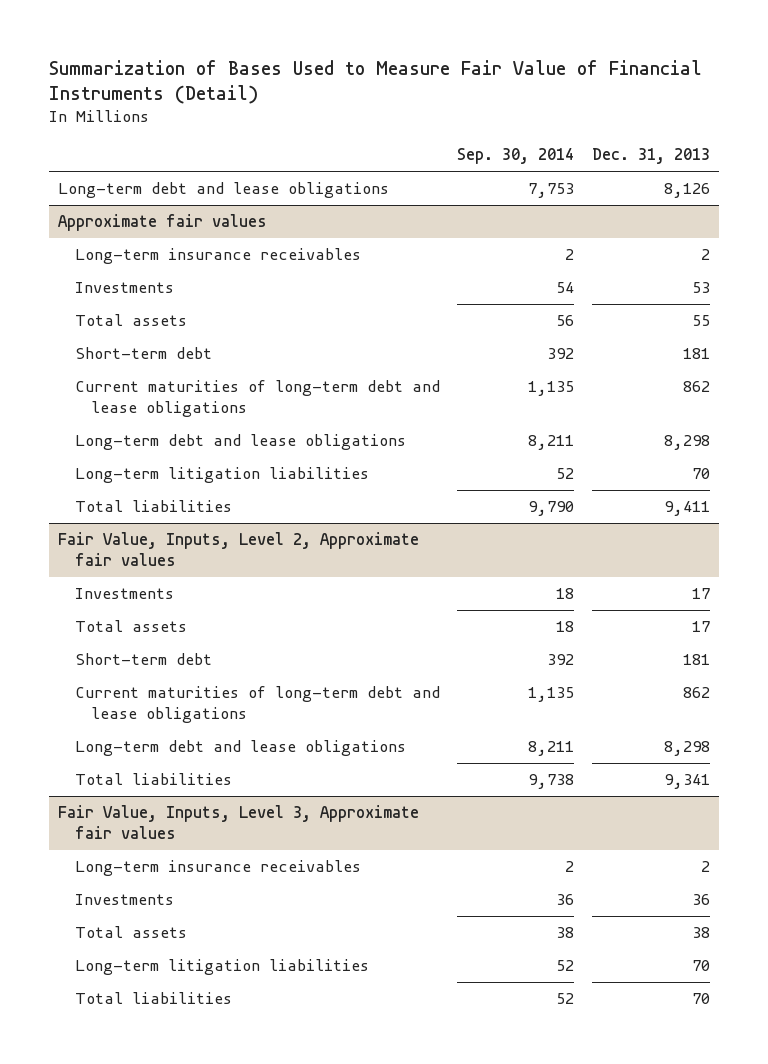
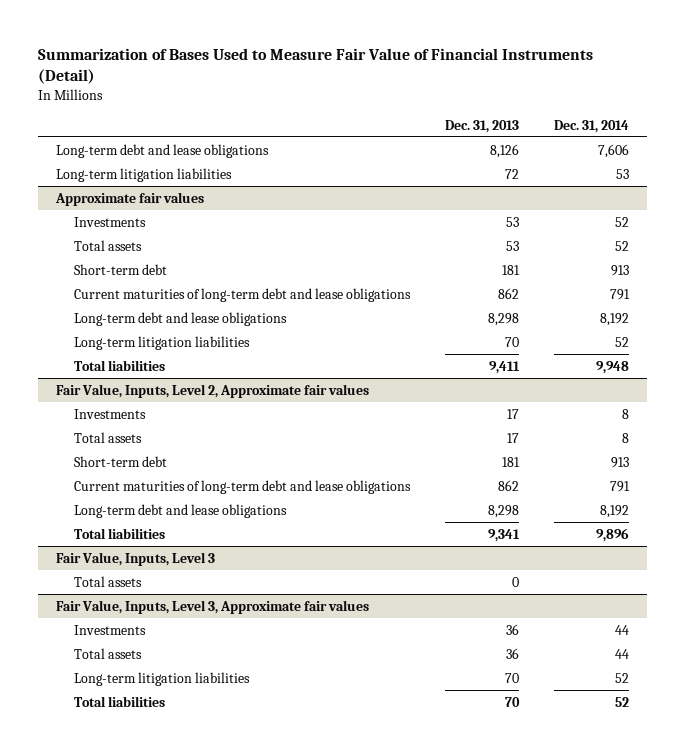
[457,148,575,165] Sep. 30, 2014 -> none
none -> [554,119,630,133] Dec. 31, 2014
none -> [55,167,232,182] Long-term litigation liabilities
[74,247,361,264] Long-term insurance receivables -> none
[691,314,710,326] 55 -> [505,240,519,251] 53
none -> [55,551,215,566] Fair Value, Inputs, Level 3
none -> [73,575,142,587] Total assets
[74,859,361,876] Long-term insurance receivables -> none
[691,926,710,938] 38 -> [505,647,519,659] 36

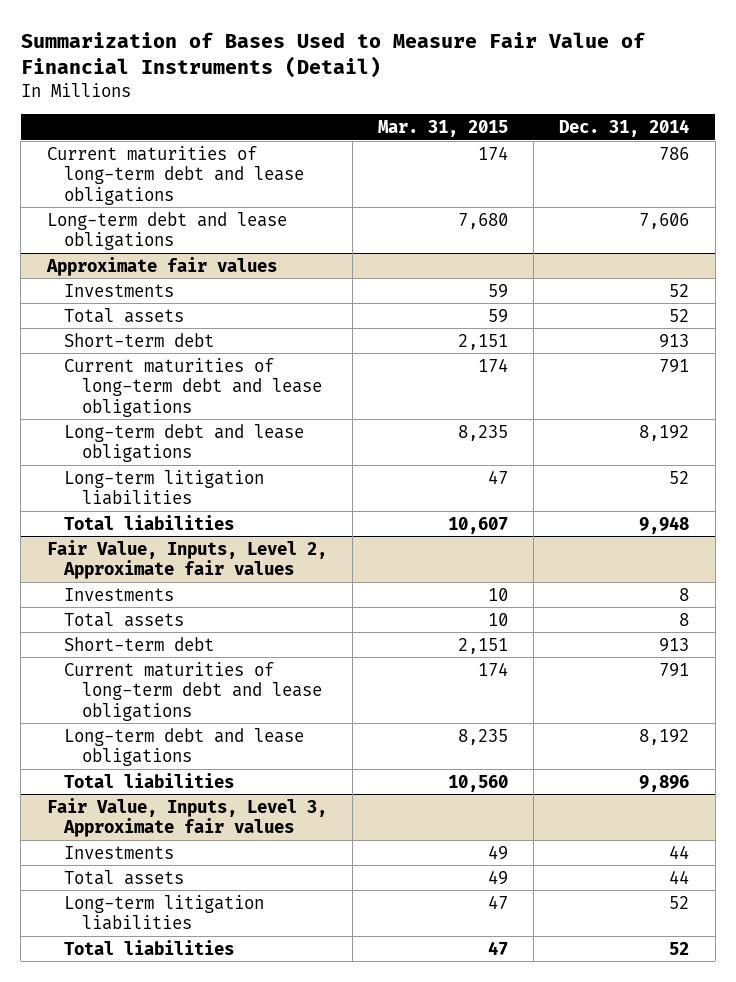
[444,119,519,133] Dec. 31, 2013 -> none
none -> [378,120,509,138] Mar. 31, 2015
none -> [46,145,305,205] Current maturities of long-term debt and lease obligations
[55,167,232,182] Long-term litigation liabilities -> none
[55,551,215,566] Fair Value, Inputs, Level 3 -> none
[73,575,142,587] Total assets -> none

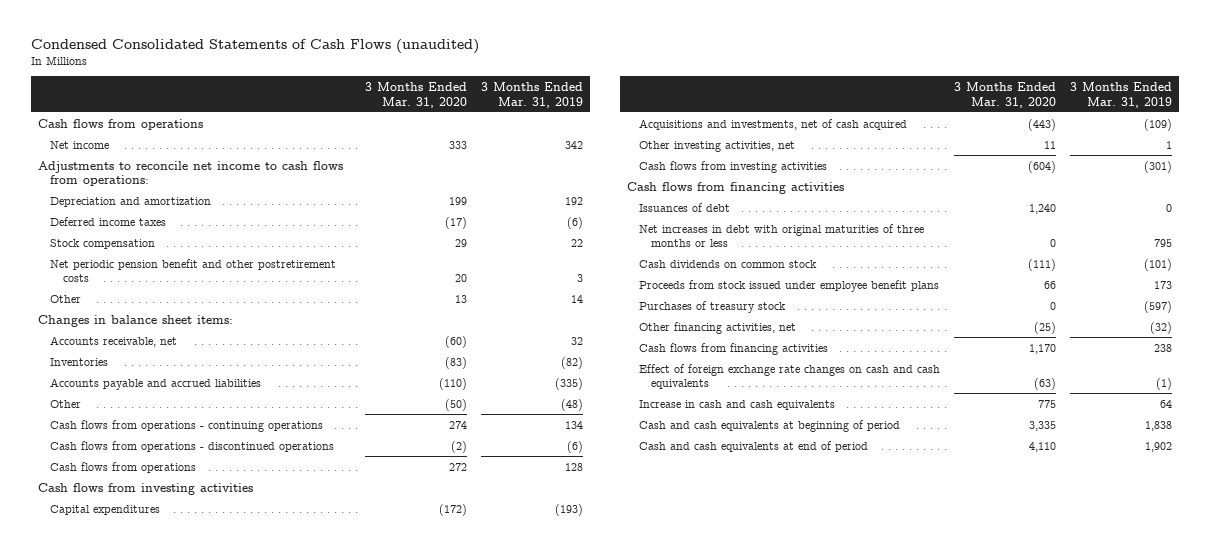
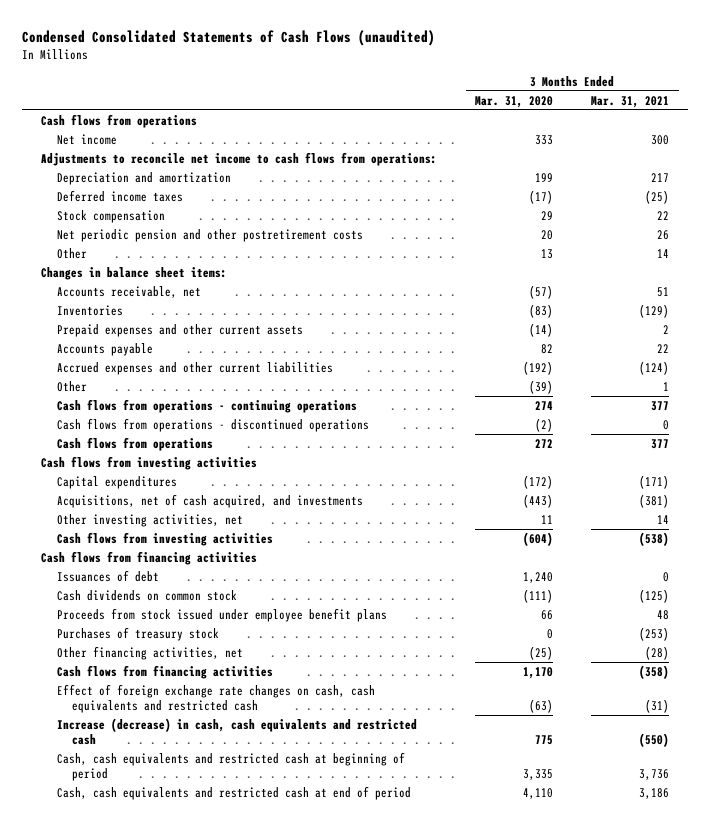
[481,82,584,108] 3 Months Ended Mar. 31, 2019 -> none
none -> [591,95,670,108] Mar. 31, 2021
[50,258,337,283] Net periodic pension benefit and other postretirement costs -> [56,228,363,242] Net periodic pension and other postretirement costs
[445,335,468,348] (60) -> [529,284,554,299] (57)
[50,377,262,390] Accounts payable and accrued liabilities -> none
none -> [56,323,303,337] Prepaid expenses and other current assets
none -> [56,342,153,356] Accounts payable
none -> [56,361,333,375] Accrued expenses and other current liabilities
[445,398,468,411] (50) -> [529,379,554,394] (39)
[638,118,907,130] Acquisitions and investments, net of cash acquired -> [56,493,363,508] Acquisitions, net of cash acquired, and investments
[638,223,924,248] Net increases in debt with original maturities of three months or less -> none
[638,363,940,390] Effect of foreign exchange rate changes on cash and cash equivalents -> [56,683,375,714] Effect of foreign exchange rate changes on cash, cash equivalents and restricted cash
[638,399,835,410] Increase in cash and cash equivalents -> [56,717,417,746] Increase (decrease) in cash, cash equivalents and restricted cash
[638,419,900,432] Cash and cash equivalents at beginning of period -> [56,751,405,782] Cash, cash equivalents and restricted cash at beginning of period
[638,440,868,452] Cash and cash equivalents at end of period -> [56,785,411,800] Cash, cash equivalents and restricted cash at end of period

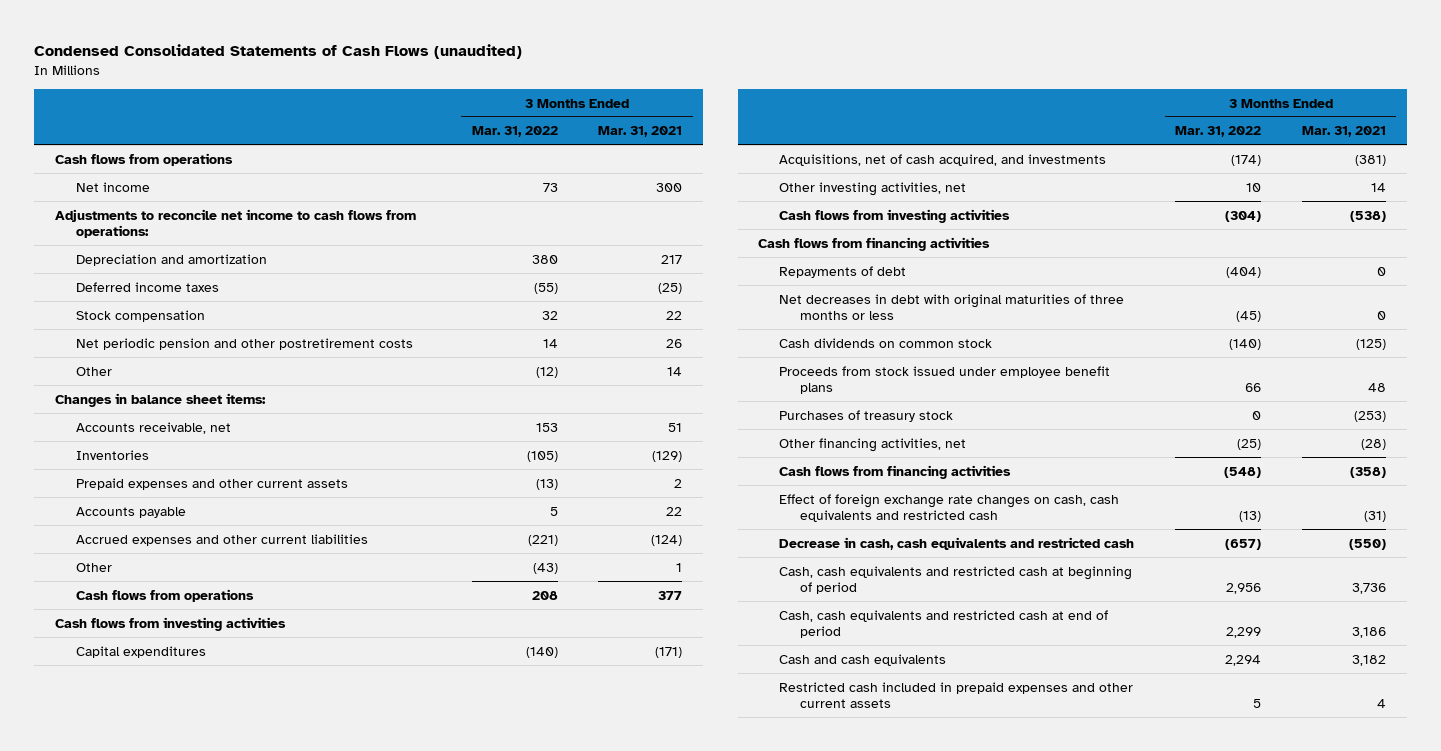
[475,95,554,108] Mar. 31, 2020 -> none
none -> [471,126,558,138] Mar. 31, 2022
[56,398,357,413] Cash flows from operations - continuing operations -> none
[56,417,369,432] Cash flows from operations - discontinued operations -> none
[56,569,159,582] Issuances of debt -> [779,265,907,278] Repayments of debt
none -> [779,293,1125,321] Net decreases in debt with original maturities of three months or less
[56,717,417,746] Increase (decrease) in cash, cash equivalents and restricted cash -> [779,536,1135,550] Decrease in cash, cash equivalents and restricted cash
none -> [779,653,947,666] Cash and cash equivalents
none -> [779,681,1134,709] Restricted cash included in prepaid expenses and other current assets

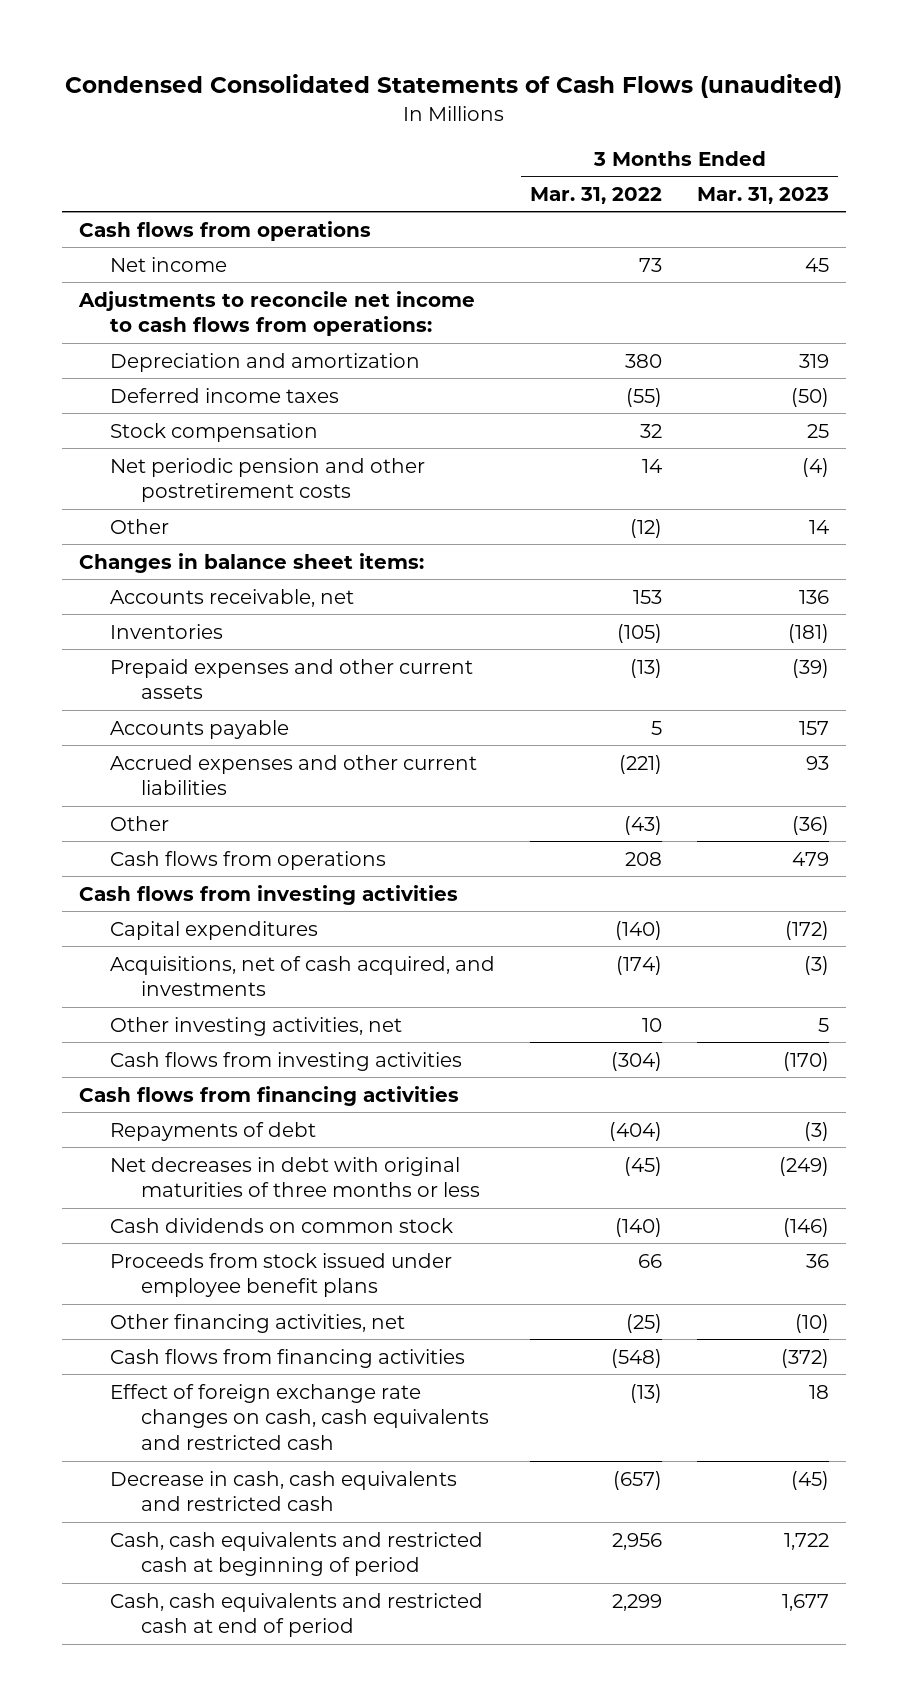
[598,126,683,138] Mar. 31, 2021 -> none
none -> [697,186,830,204] Mar. 31, 2023
[779,409,954,422] Purchases of treasury stock -> none
[779,653,947,666] Cash and cash equivalents -> none
[779,681,1134,709] Restricted cash included in prepaid expenses and other current assets -> none

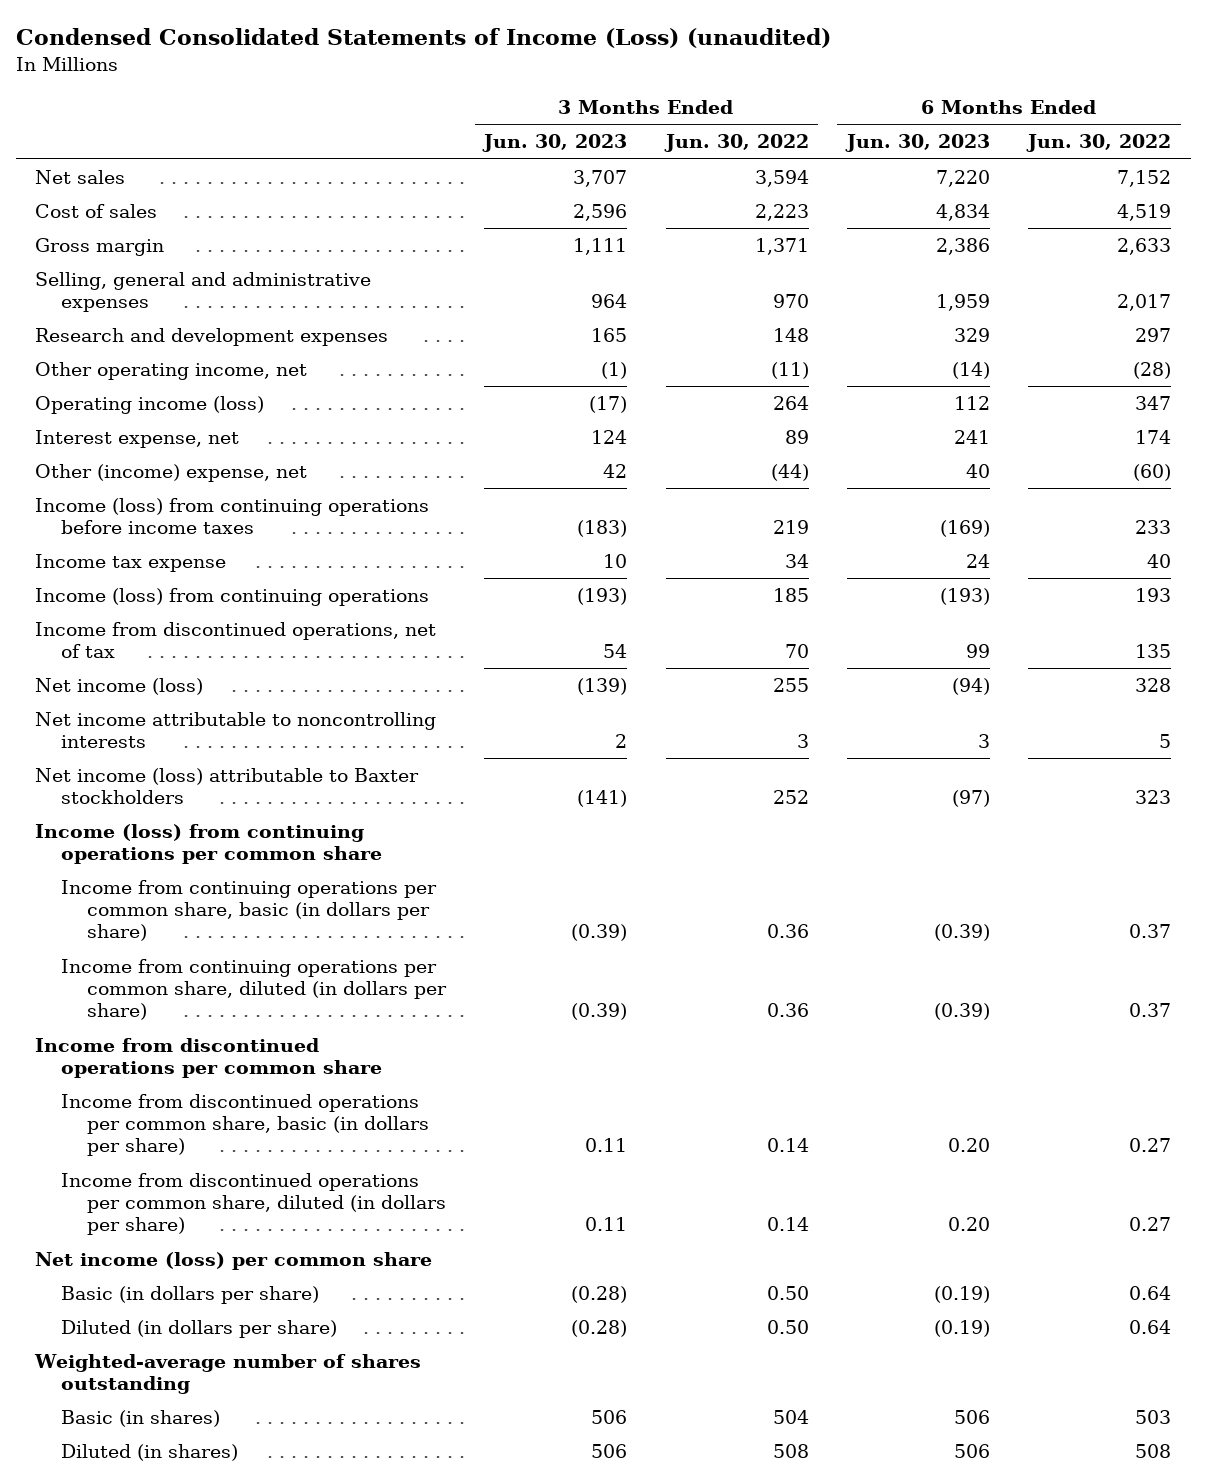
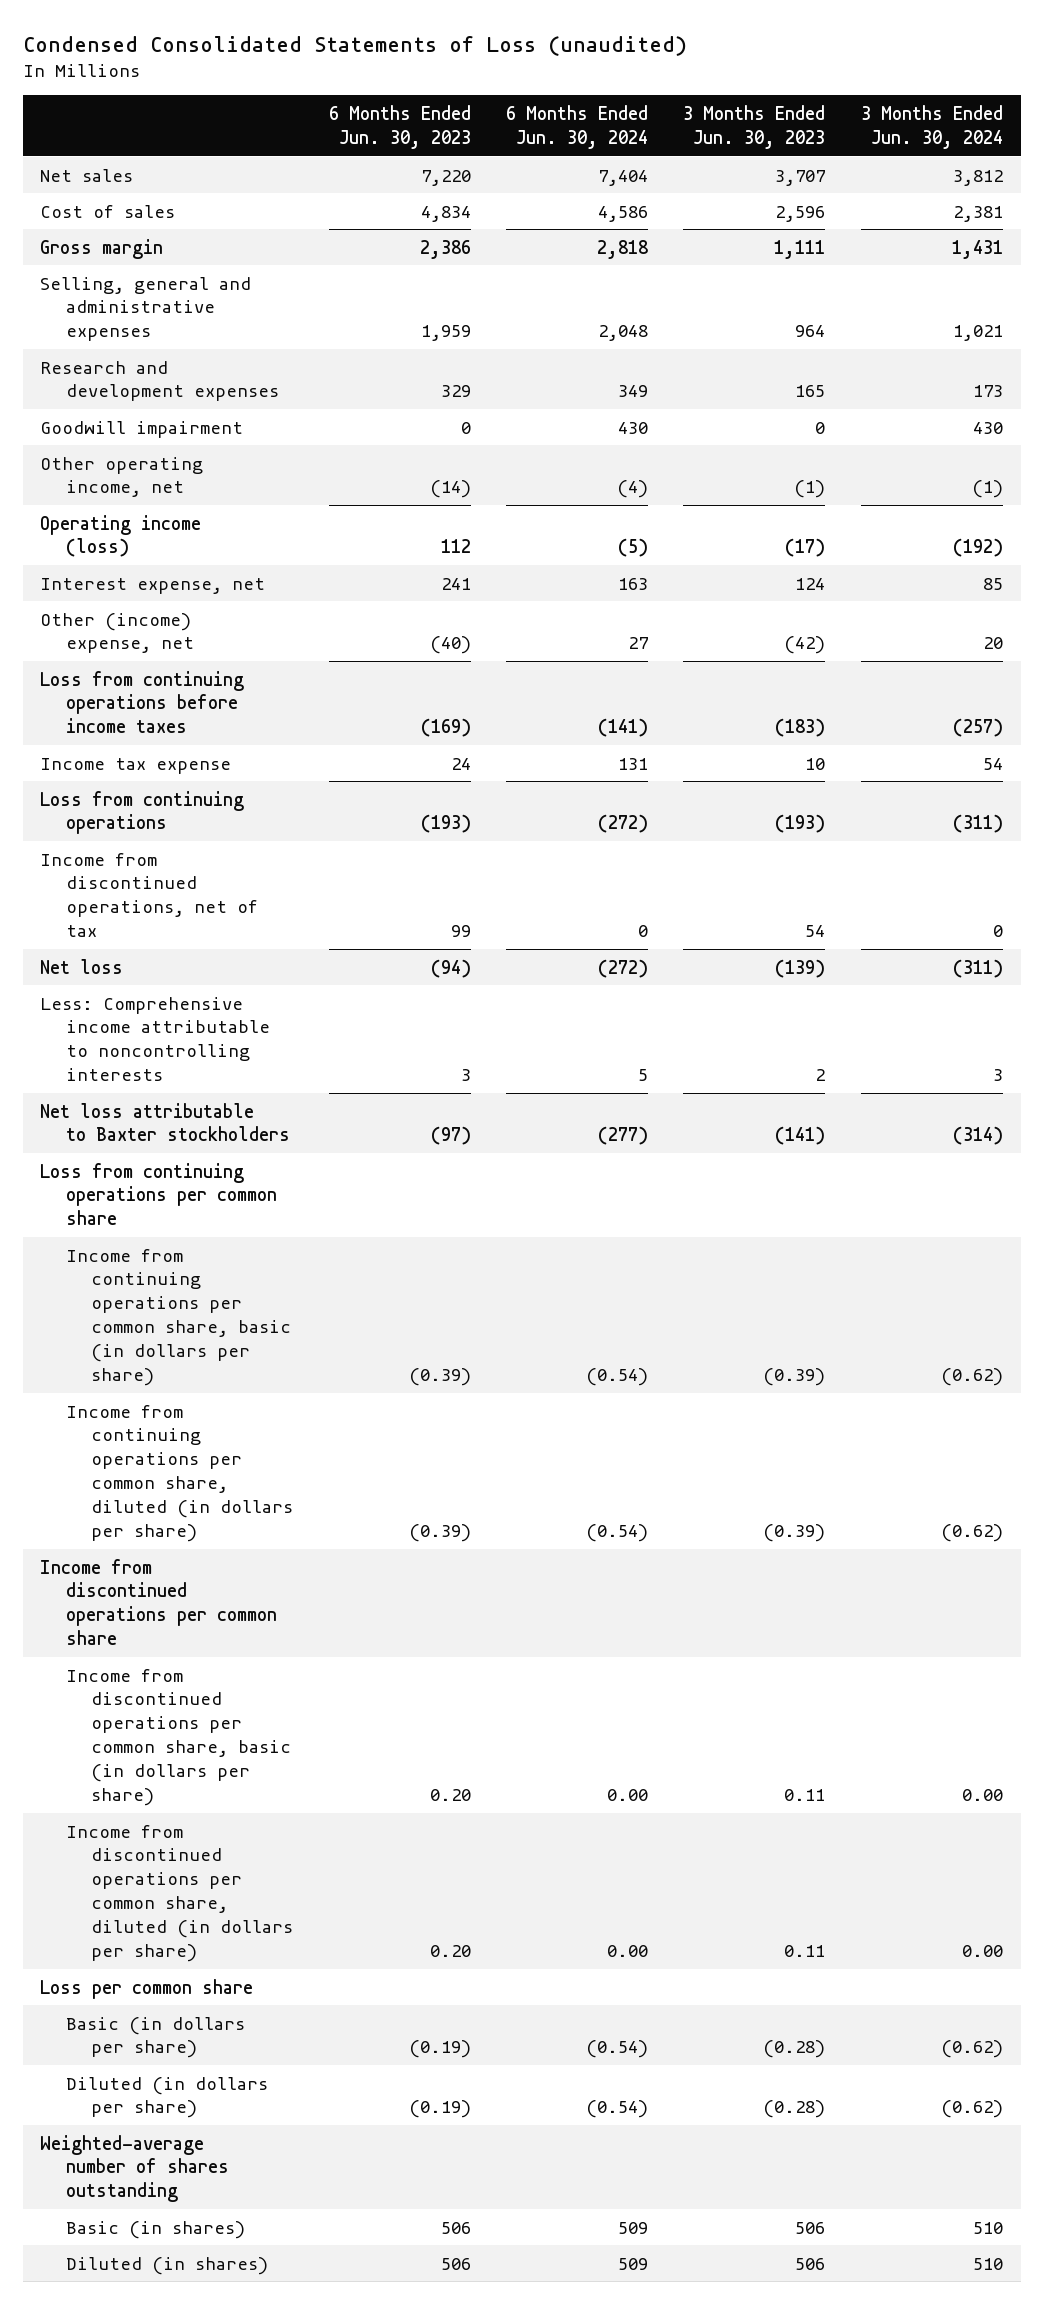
[15,28,831,49] Condensed Consolidated Statements of Income (Loss) (unaudited) -> [22,35,687,56] Condensed Consolidated Statements of Loss (unaudited)
[663,134,809,153] Jun. 30, 2022 -> none
[1026,134,1172,153] Jun. 30, 2022 -> none
none -> [505,104,648,149] 6 Months Ended Jun. 30, 2024
none -> [860,104,1003,149] 3 Months Ended Jun. 30, 2024
none -> [40,420,244,438] Goodwill impairment
[603,464,628,479] 42 -> [784,636,826,655] (42)
[966,464,991,479] 40 -> [429,636,471,655] (40)
[35,498,430,535] Income (loss) from continuing operations before income taxes -> [40,670,245,734] Loss from continuing operations before income taxes
[35,588,430,607] Income (loss) from continuing operations -> [40,790,245,835] Loss from continuing operations
[35,678,204,696] Net income (loss) -> [40,958,124,974] Net loss
[35,712,437,749] Net income attributable to noncontrolling interests -> [40,996,270,1082] Less: Comprehensive income attributable to noncontrolling interests
[35,768,420,805] Net income (loss) attributable to Baxter stockholders -> [40,1102,290,1142] Net loss attributable to Baxter stockholders
[35,824,382,865] Income (loss) from continuing operations per common share -> [40,1162,277,1226] Loss from continuing operations per common share
[35,1252,433,1271] Net income (loss) per common share -> [40,1978,254,1999] Loss per common share

